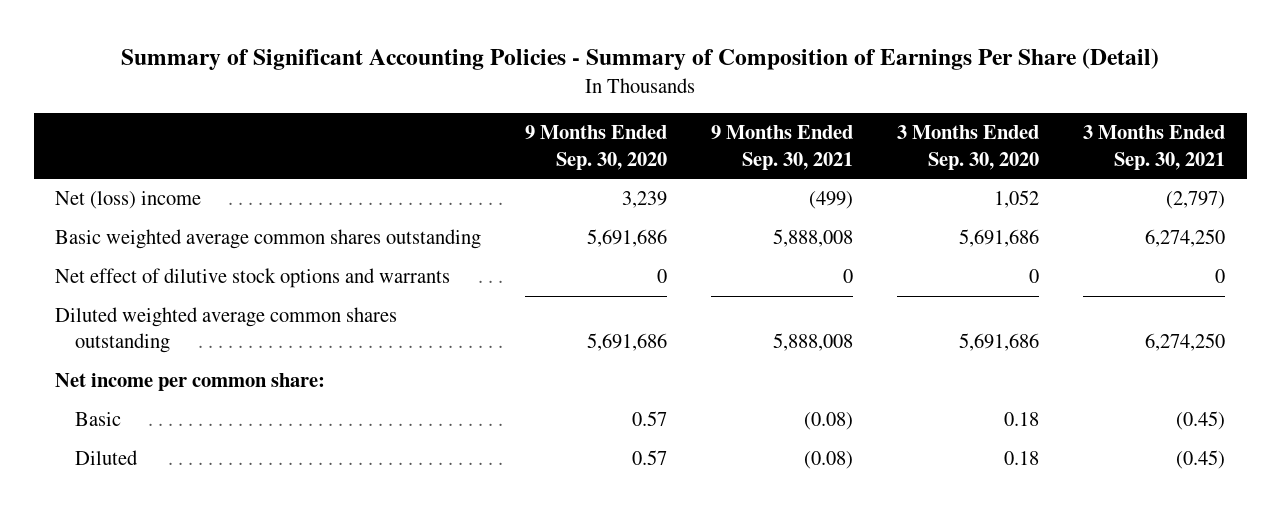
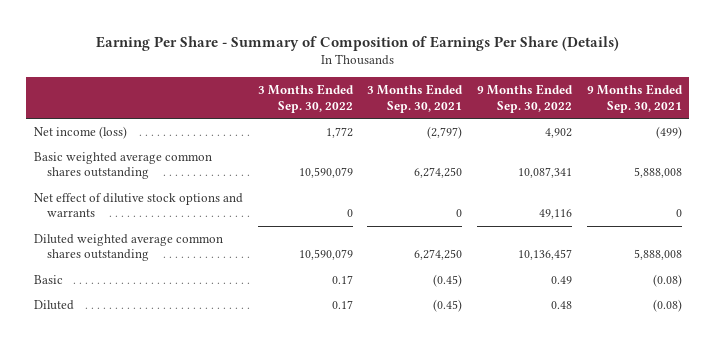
[121,48,1160,71] Summary of Significant Accounting Policies - Summary of Composition of Earnings Per Share (Detail) -> [95,35,619,51] Earning Per Share - Summary of Composition of Earnings Per Share (Details)
[525,125,668,170] 9 Months Ended Sep. 30, 2020 -> none
[897,125,1040,170] 3 Months Ended Sep. 30, 2020 -> none
none -> [257,84,354,113] 3 Months Ended Sep. 30, 2022
none -> [477,84,574,113] 9 Months Ended Sep. 30, 2022
[55,191,202,210] Net (loss) income -> [33,125,127,139] Net income (loss)
[55,373,326,392] Net income per common share: -> none

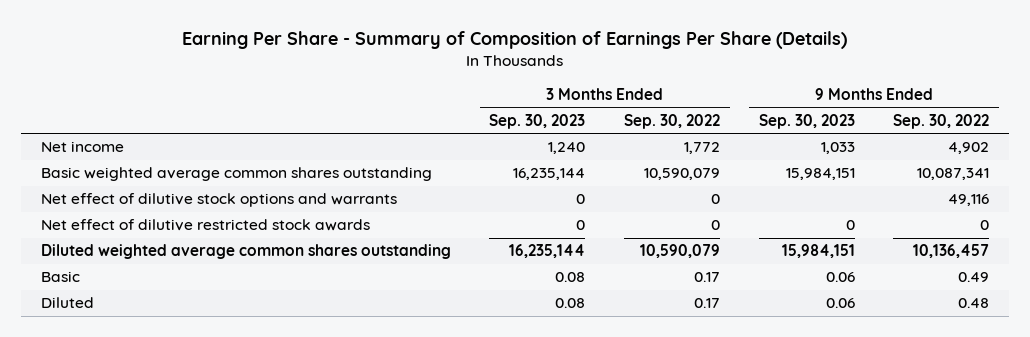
[367,84,464,113] 3 Months Ended Sep. 30, 2021 -> none
[586,84,683,113] 9 Months Ended Sep. 30, 2021 -> none
none -> [489,113,586,129] Sep. 30, 2023
none -> [758,113,855,129] Sep. 30, 2023
[33,125,127,139] Net income (loss) -> [40,141,124,153] Net income
none -> [40,219,370,232] Net effect of dilutive restricted stock awards

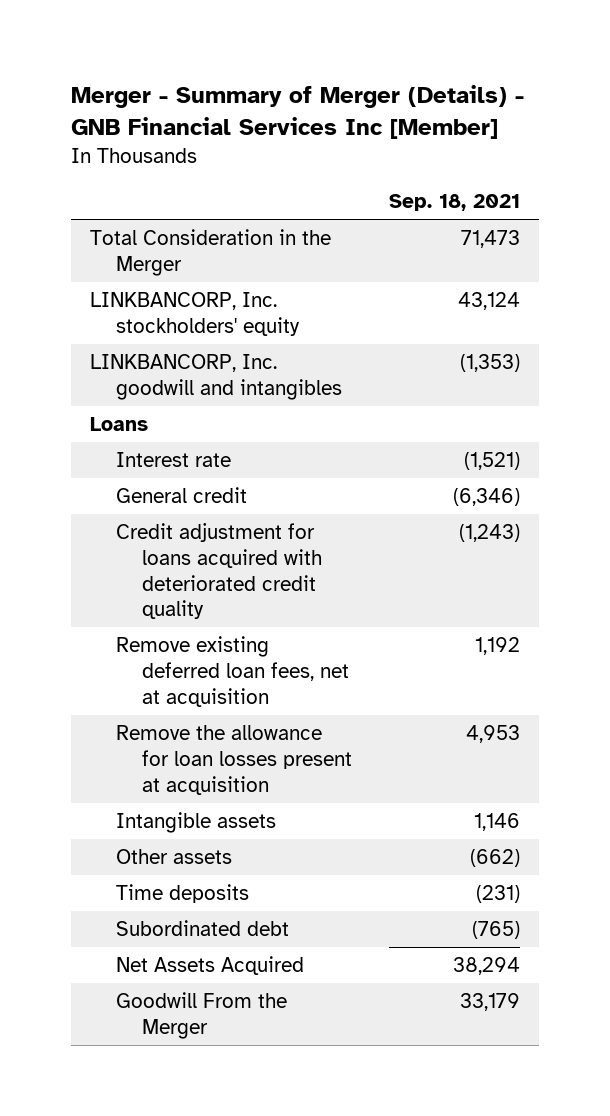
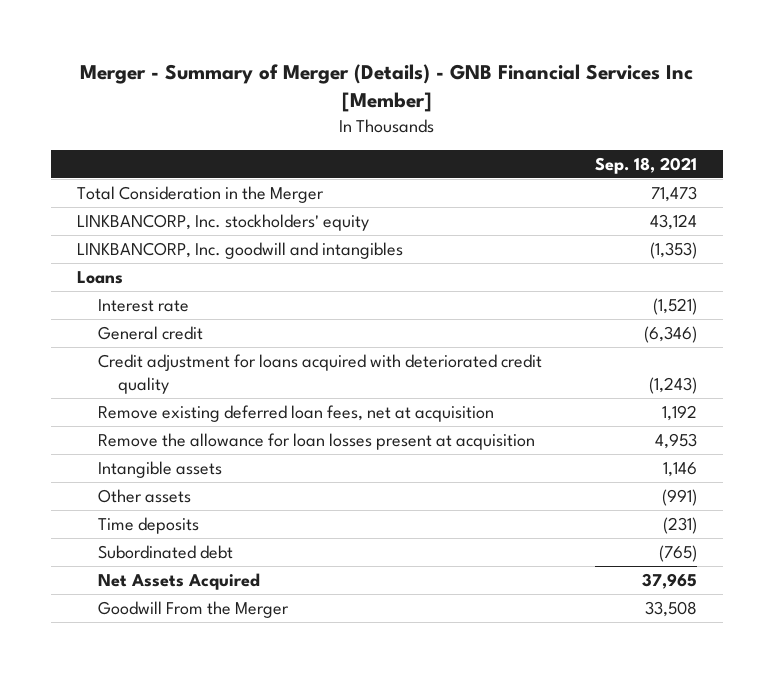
[470,849,521,868] (662) -> [661,489,697,507] (991)
[453,957,521,976] 38,294 -> [641,573,697,590] 37,965
[460,993,521,1012] 33,179 -> [644,601,697,618] 33,508

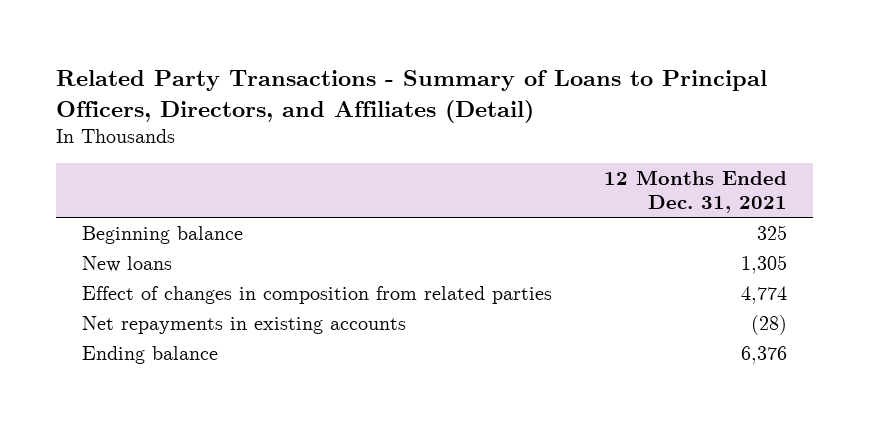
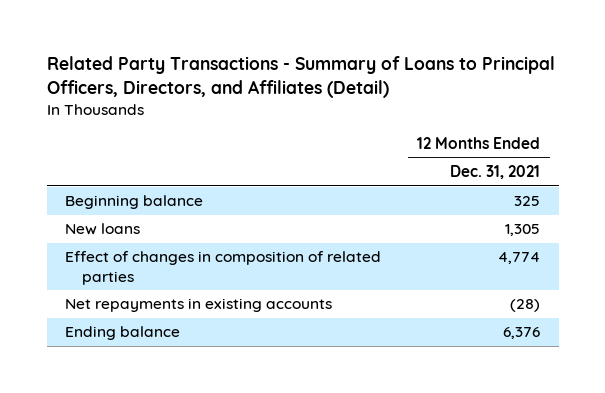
[81,285,552,304] Effect of changes in composition from related parties -> [64,251,381,285] Effect of changes in composition of related parties

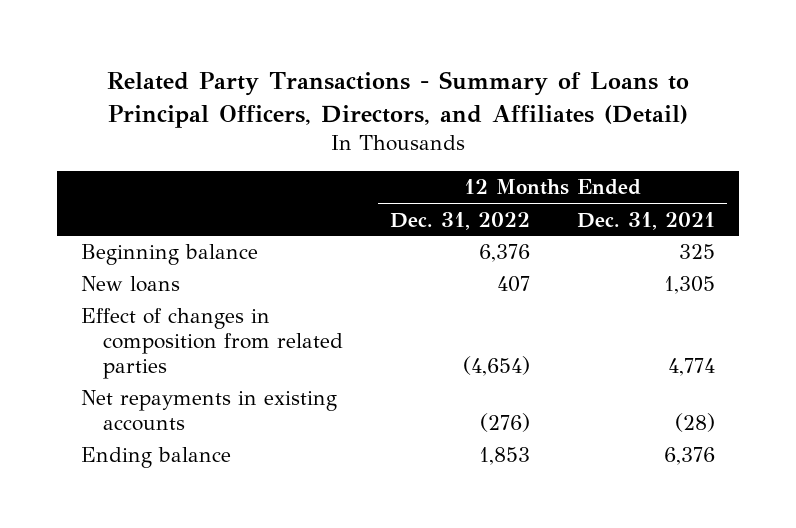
none -> [390,211,531,230] Dec. 31, 2022
[64,251,381,285] Effect of changes in composition of related parties -> [80,308,343,379] Effect of changes in composition from related parties

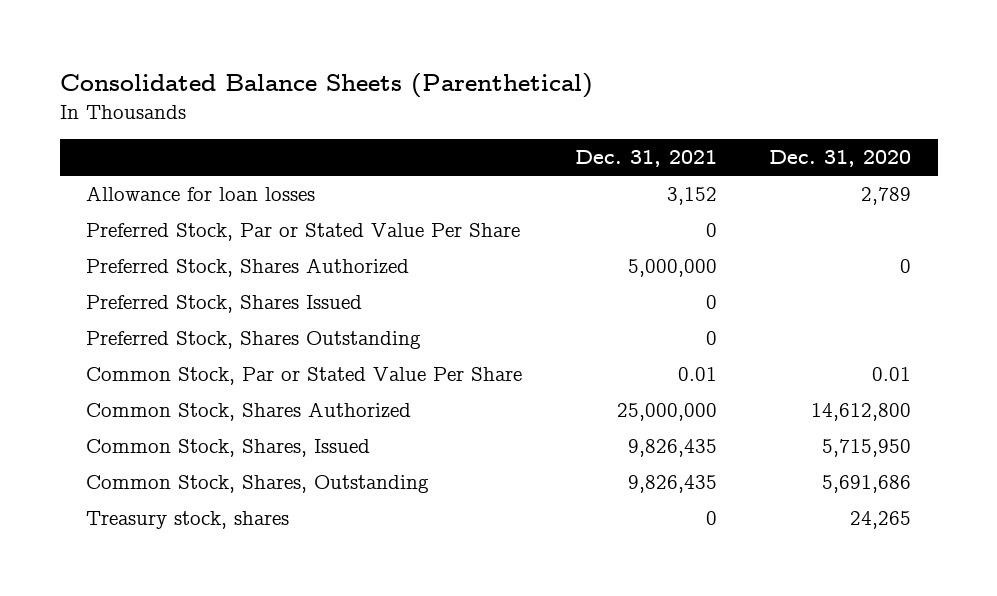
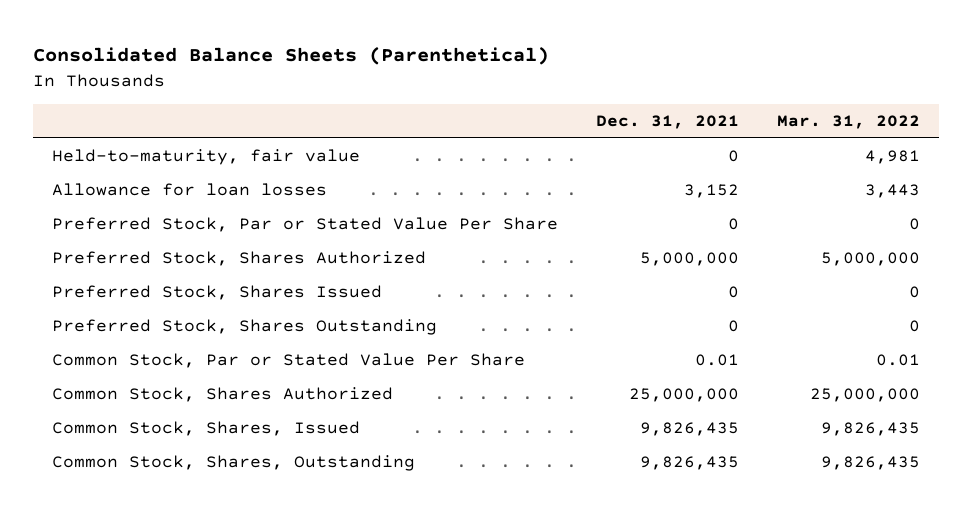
[769,150,912,168] Dec. 31, 2020 -> none
none -> [776,115,920,130] Mar. 31, 2022
none -> [52,149,361,166] Held-to-maturity, fair value
[85,510,289,529] Treasury stock, shares -> none

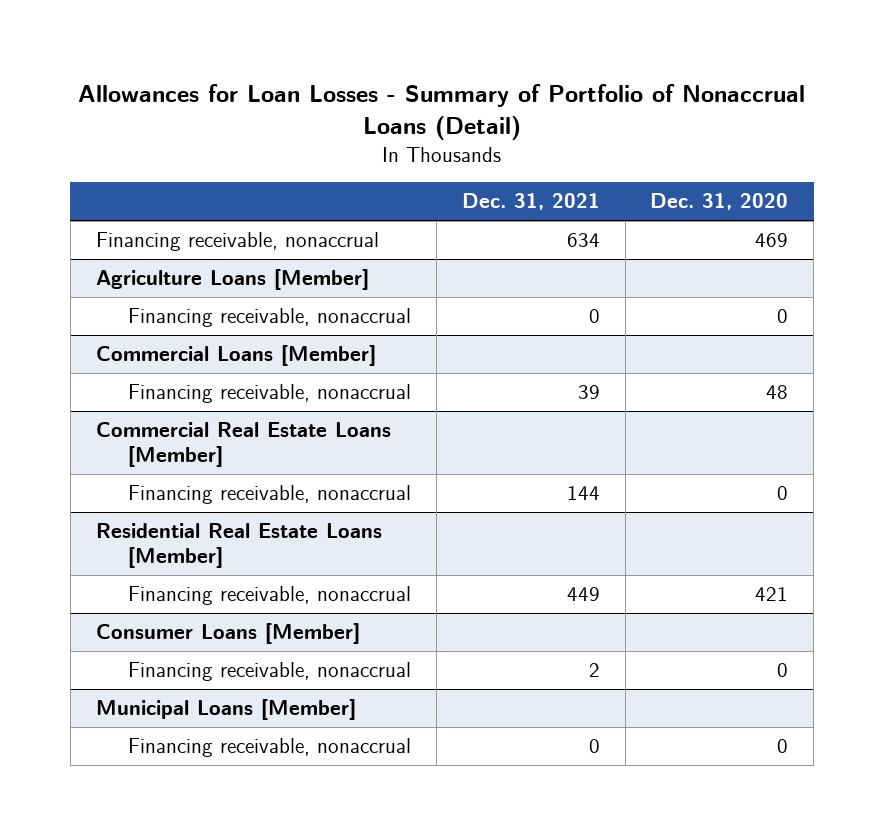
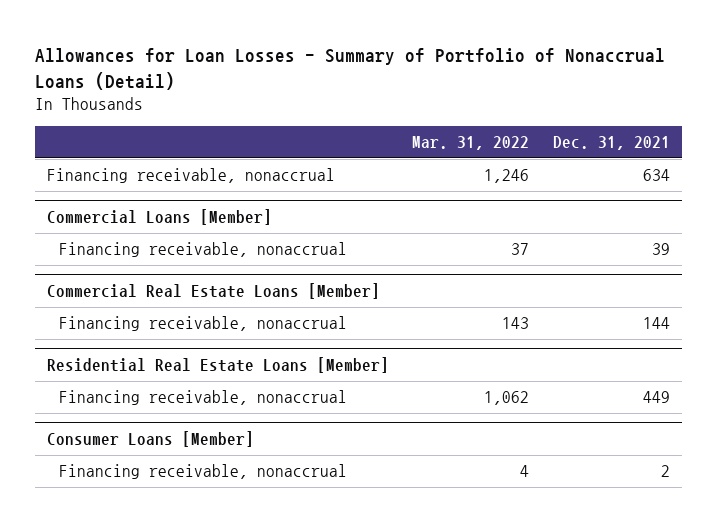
[650,193,789,211] Dec. 31, 2020 -> none
none -> [412,136,530,151] Mar. 31, 2022
[95,269,369,291] Agriculture Loans [Member] -> none
[128,308,412,328] Financing receivable, nonaccrual -> none
[95,699,356,721] Municipal Loans [Member] -> none
[128,738,412,758] Financing receivable, nonaccrual -> none

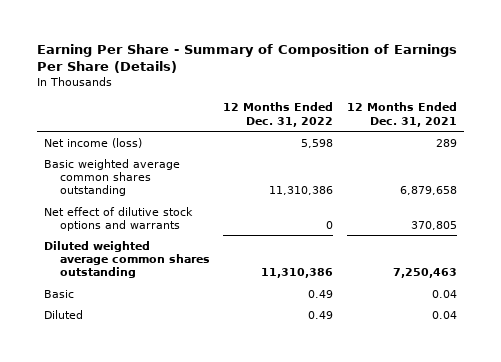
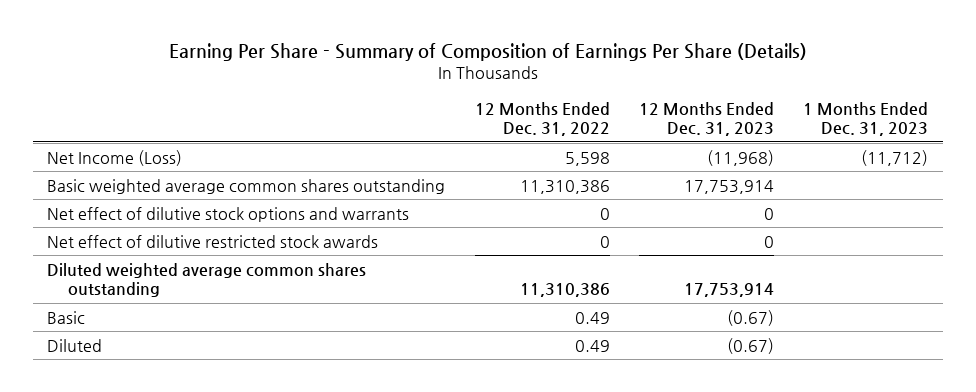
[347,102,458,127] 12 Months Ended Dec. 31, 2021 -> none
none -> [638,101,774,137] 12 Months Ended Dec. 31, 2023
none -> [803,101,929,137] 1 Months Ended Dec. 31, 2023
[43,137,142,148] Net income (loss) -> [47,149,183,166] Net Income (Loss)
none -> [47,234,379,248] Net effect of dilutive restricted stock awards

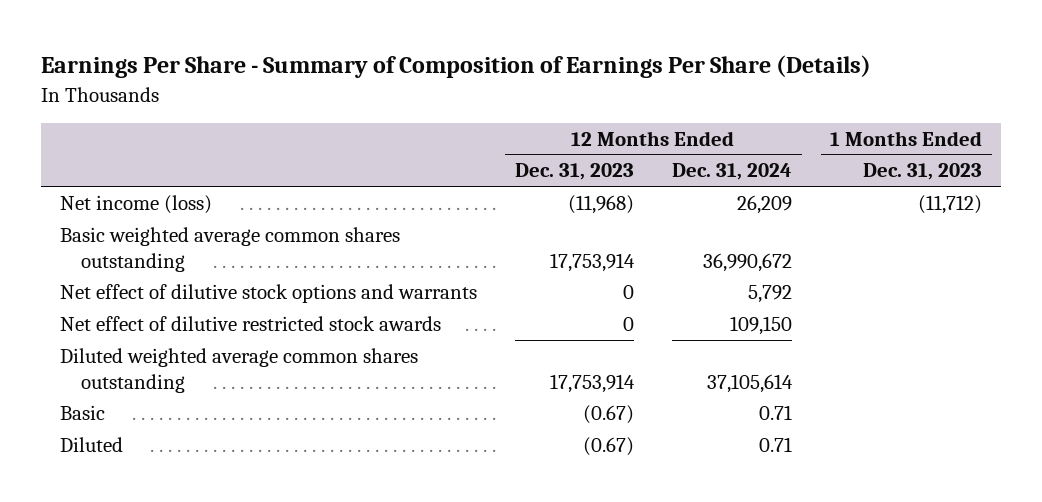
[168,43,807,62] Earning Per Share - Summary of Composition of Earnings Per Share (Details) -> [40,55,871,79] Earnings Per Share - Summary of Composition of Earnings Per Share (Details)
[474,101,610,137] 12 Months Ended Dec. 31, 2022 -> none
none -> [671,163,792,181] Dec. 31, 2024
[47,149,183,166] Net Income (Loss) -> [59,194,212,214] Net income (loss)

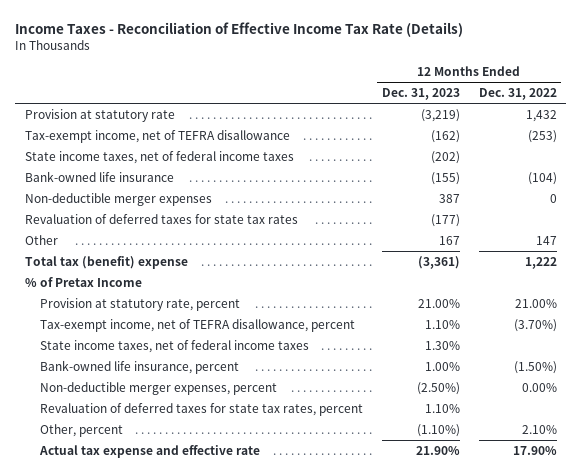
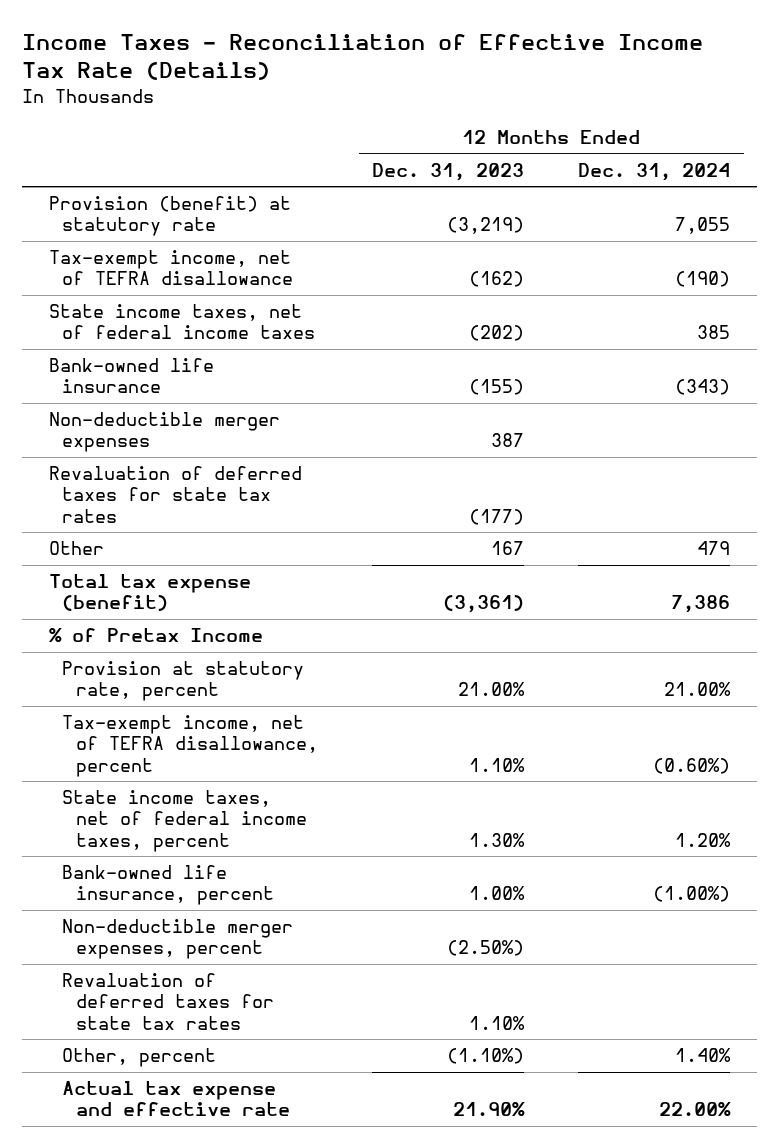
[478,87,557,100] Dec. 31, 2022 -> none
none -> [578,163,731,182] Dec. 31, 2024
[24,108,175,122] Provision at statutory rate -> [48,196,291,237] Provision (benefit) at statutory rate
[24,255,188,269] Total tax (benefit) expense -> [48,574,251,612] Total tax expense (benefit)
[39,339,309,353] State income taxes, net of federal income taxes -> [62,790,308,852] State income taxes, net of federal income taxes, percent
[39,402,363,416] Revaluation of deferred taxes for state tax rates, percent -> [62,973,275,1030] Revaluation of deferred taxes for state tax rates

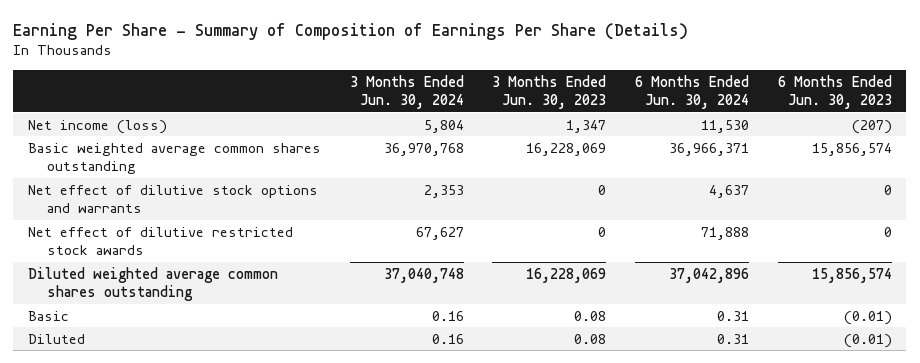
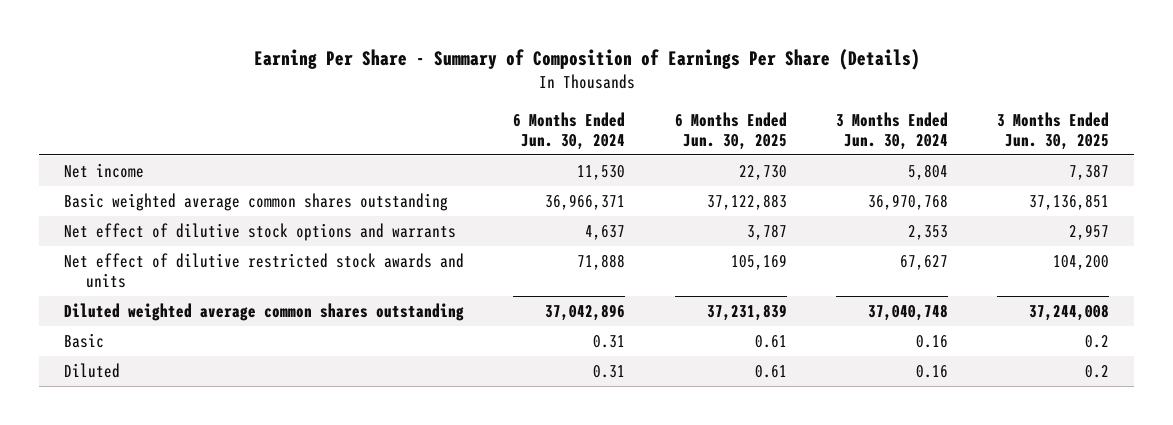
[492,74,607,110] 3 Months Ended Jun. 30, 2023 -> none
[777,74,892,110] 6 Months Ended Jun. 30, 2023 -> none
none -> [674,111,787,150] 6 Months Ended Jun. 30, 2025
none -> [997,111,1110,150] 3 Months Ended Jun. 30, 2025
[27,119,167,134] Net income (loss) -> [64,162,145,178] Net income
[27,226,293,256] Net effect of dilutive restricted stock awards -> [64,252,465,288] Net effect of dilutive restricted stock awards and units

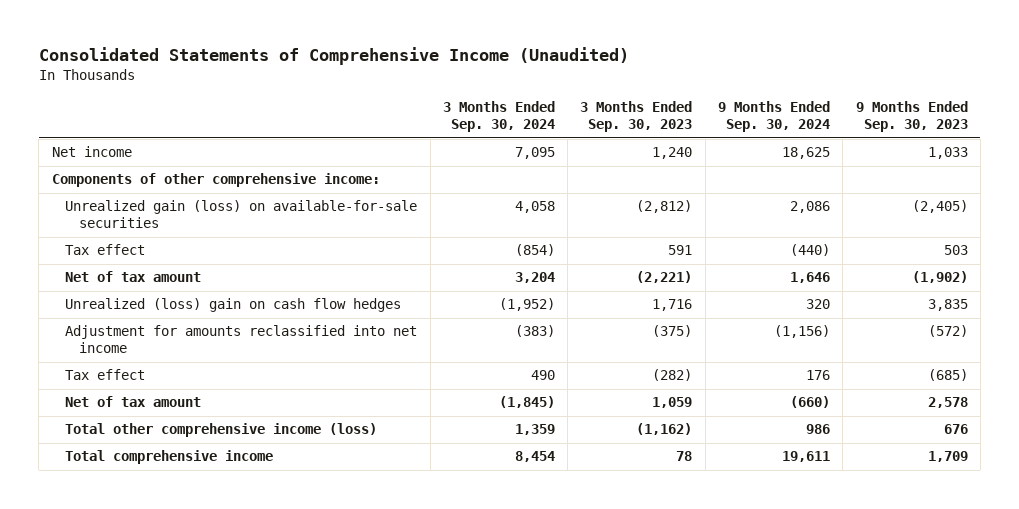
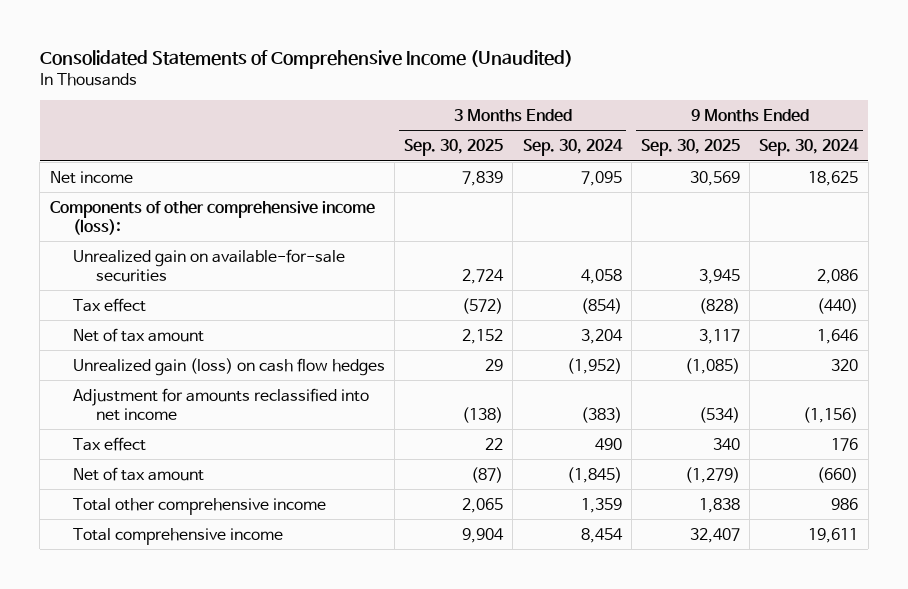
[580,101,693,133] 3 Months Ended Sep. 30, 2023 -> none
[855,101,968,133] 9 Months Ended Sep. 30, 2023 -> none
none -> [404,138,504,156] Sep. 30, 2025
none -> [640,138,740,156] Sep. 30, 2025
[51,173,380,188] Components of other comprehensive income: -> [49,200,375,235] Components of other comprehensive income (loss):
[65,200,418,229] Unrealized gain (loss) on available-for-sale securities -> [72,248,345,282] Unrealized gain on available-for-sale securities
[65,298,402,313] Unrealized (loss) gain on cash flow hedges -> [72,357,385,376] Unrealized gain (loss) on cash flow hedges
[65,423,378,438] Total other comprehensive income (loss) -> [72,497,326,515] Total other comprehensive income

